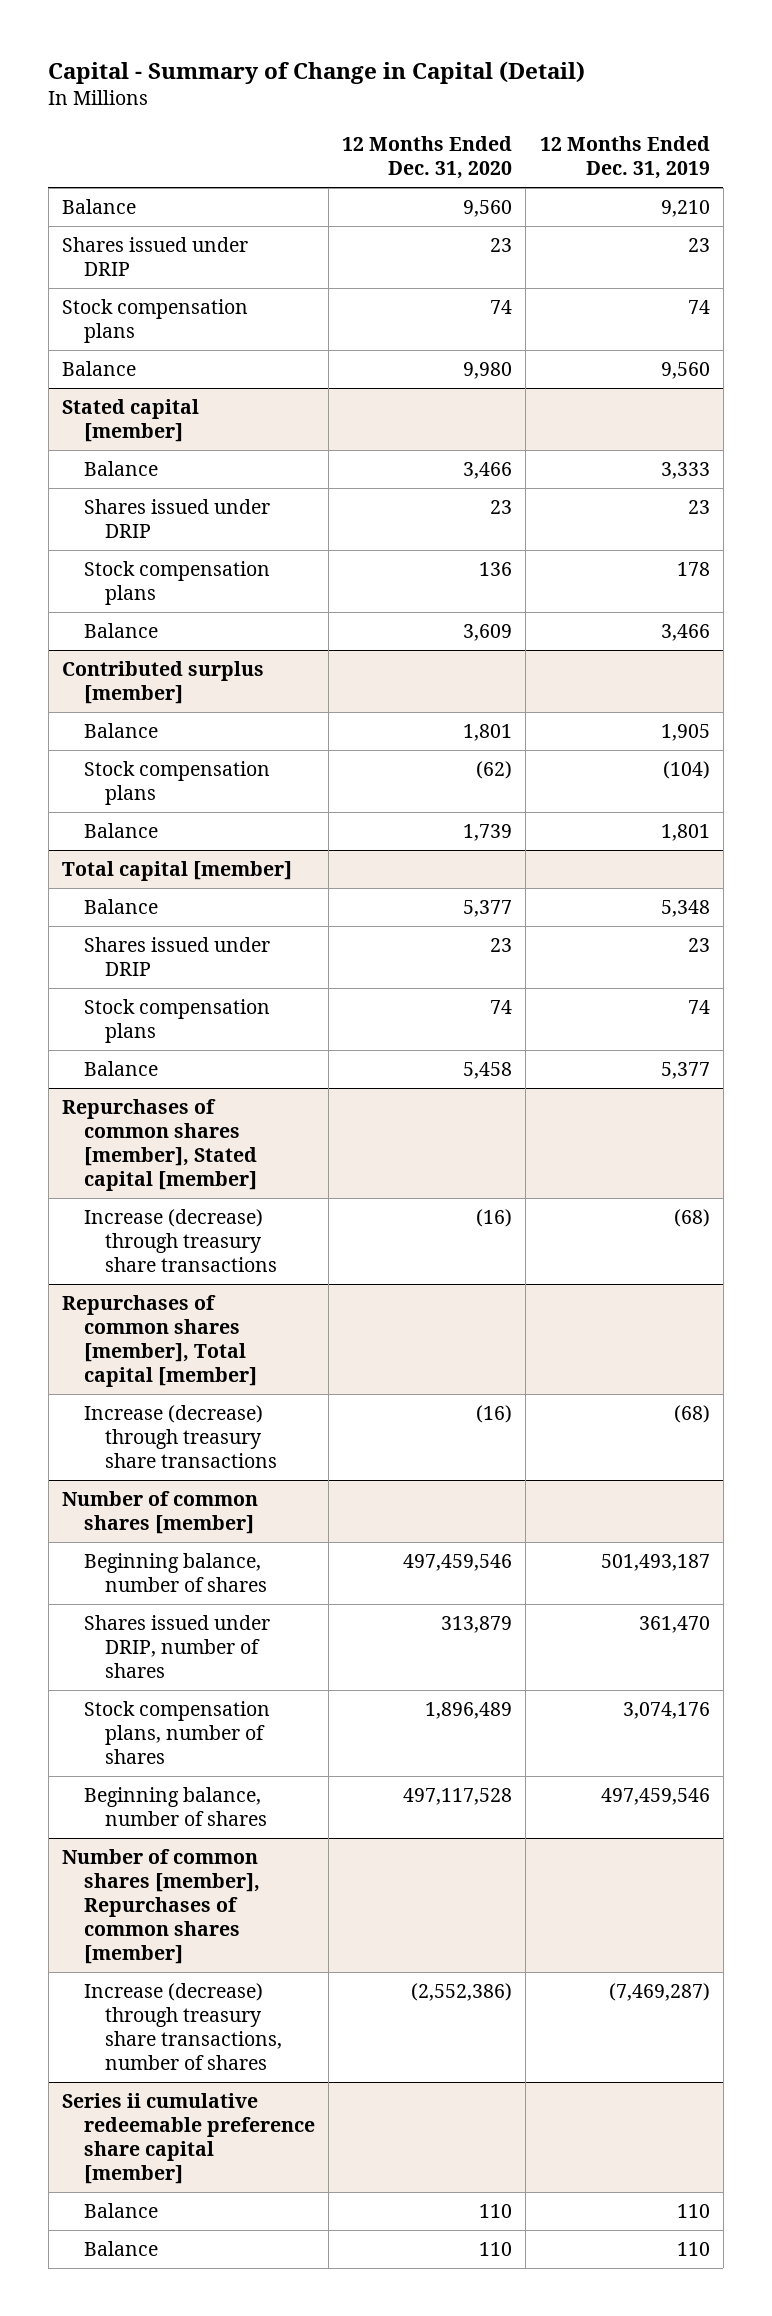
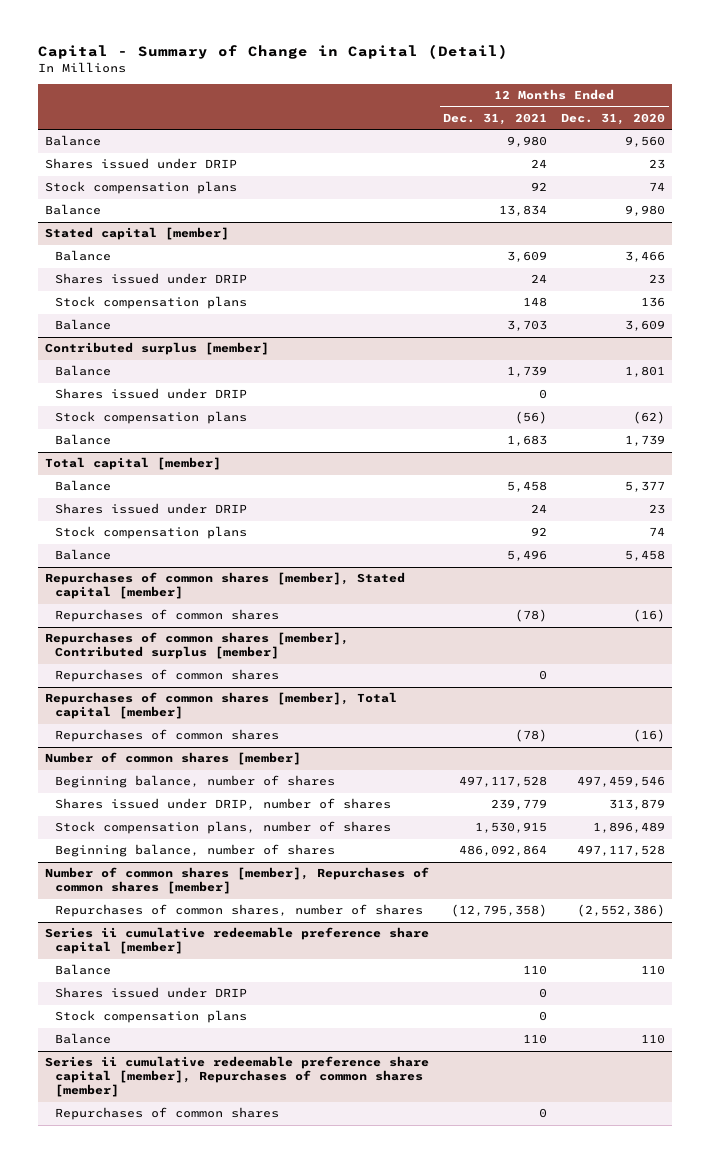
[539,135,710,179] 12 Months Ended Dec. 31, 2019 -> none
none -> [443,112,548,125] Dec. 31, 2021
none -> [55,388,248,400] Shares issued under DRIP
[83,1209,278,1273] Increase (decrease) through treasury share transactions -> [55,609,280,623] Repurchases of common shares
none -> [45,632,350,660] Repurchases of common shares [member], Contributed surplus [member]
none -> [55,669,280,683] Repurchases of common shares
[83,1405,278,1469] Increase (decrease) through treasury share transactions -> [55,729,280,743] Repurchases of common shares
[83,1983,283,2071] Increase (decrease) through treasury share transactions, number of shares -> [55,904,424,918] Repurchases of common shares, number of shares
none -> [55,987,248,999] Shares issued under DRIP
none -> [55,1010,248,1024] Stock compensation plans
none -> [45,1056,430,1098] Series ii cumulative redeemable preference share capital [member], Repurchases of common shares [member]
none -> [55,1107,280,1121] Repurchases of common shares

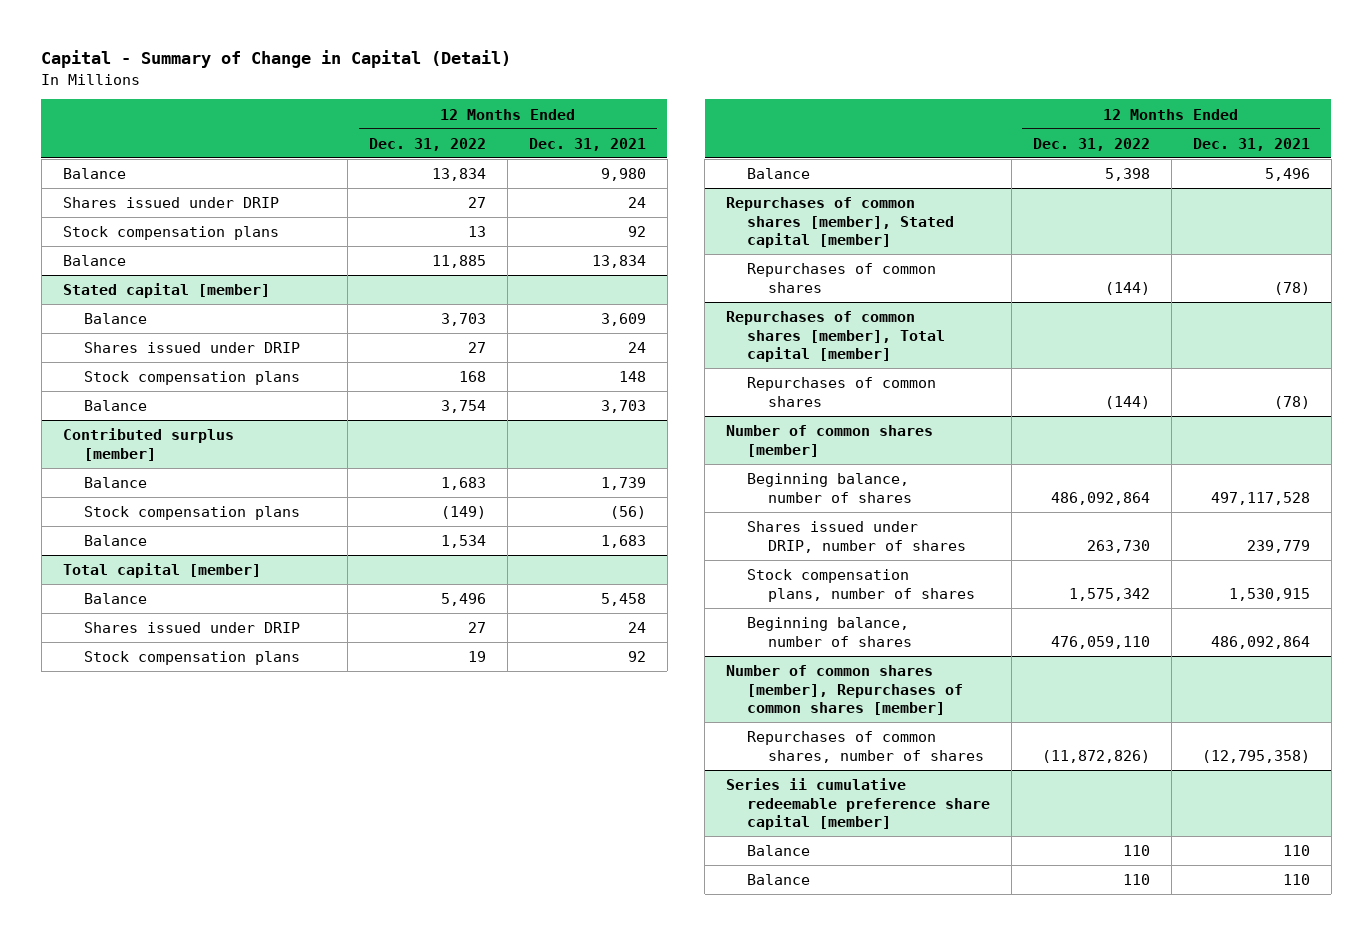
[561,112,666,125] Dec. 31, 2020 -> none
none -> [369,137,487,151] Dec. 31, 2022
[55,388,248,400] Shares issued under DRIP -> none
[45,632,350,660] Repurchases of common shares [member], Contributed surplus [member] -> none
[55,669,280,683] Repurchases of common shares -> none
[55,987,248,999] Shares issued under DRIP -> none
[55,1010,248,1024] Stock compensation plans -> none
[45,1056,430,1098] Series ii cumulative redeemable preference share capital [member], Repurchases of common shares [member] -> none
[55,1107,280,1121] Repurchases of common shares -> none

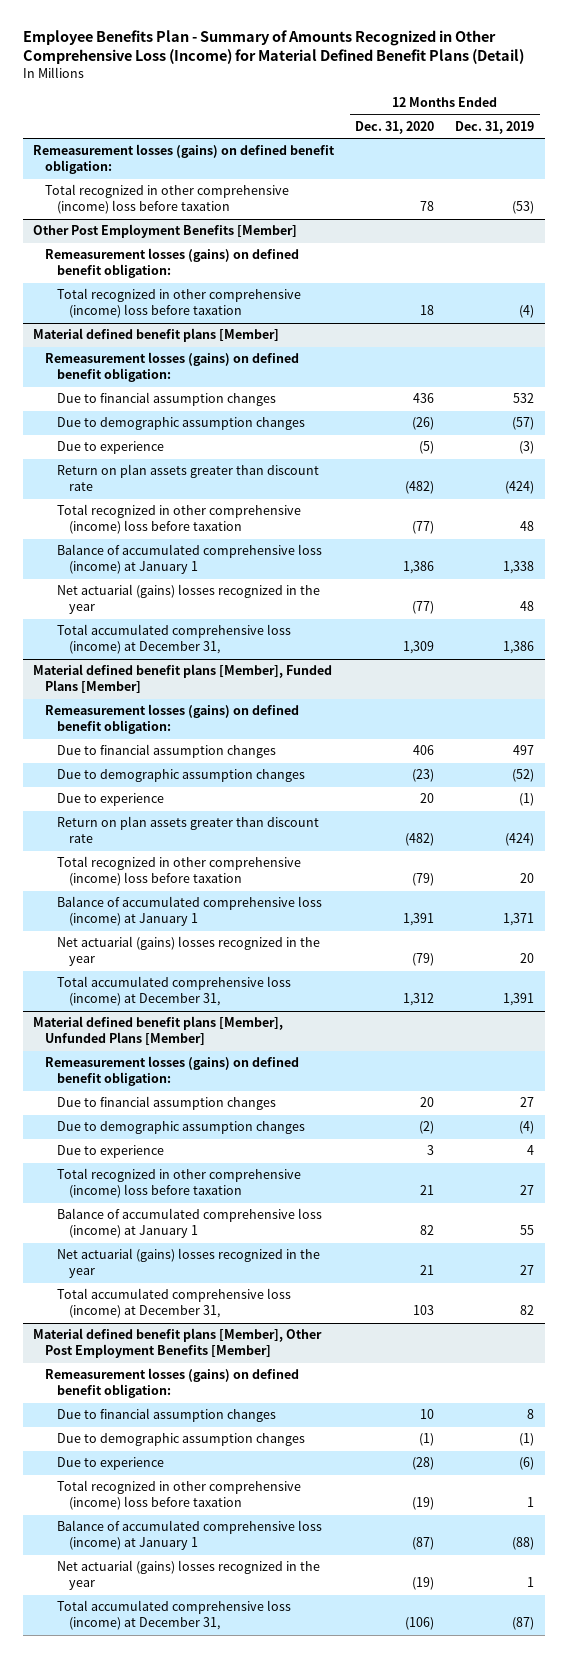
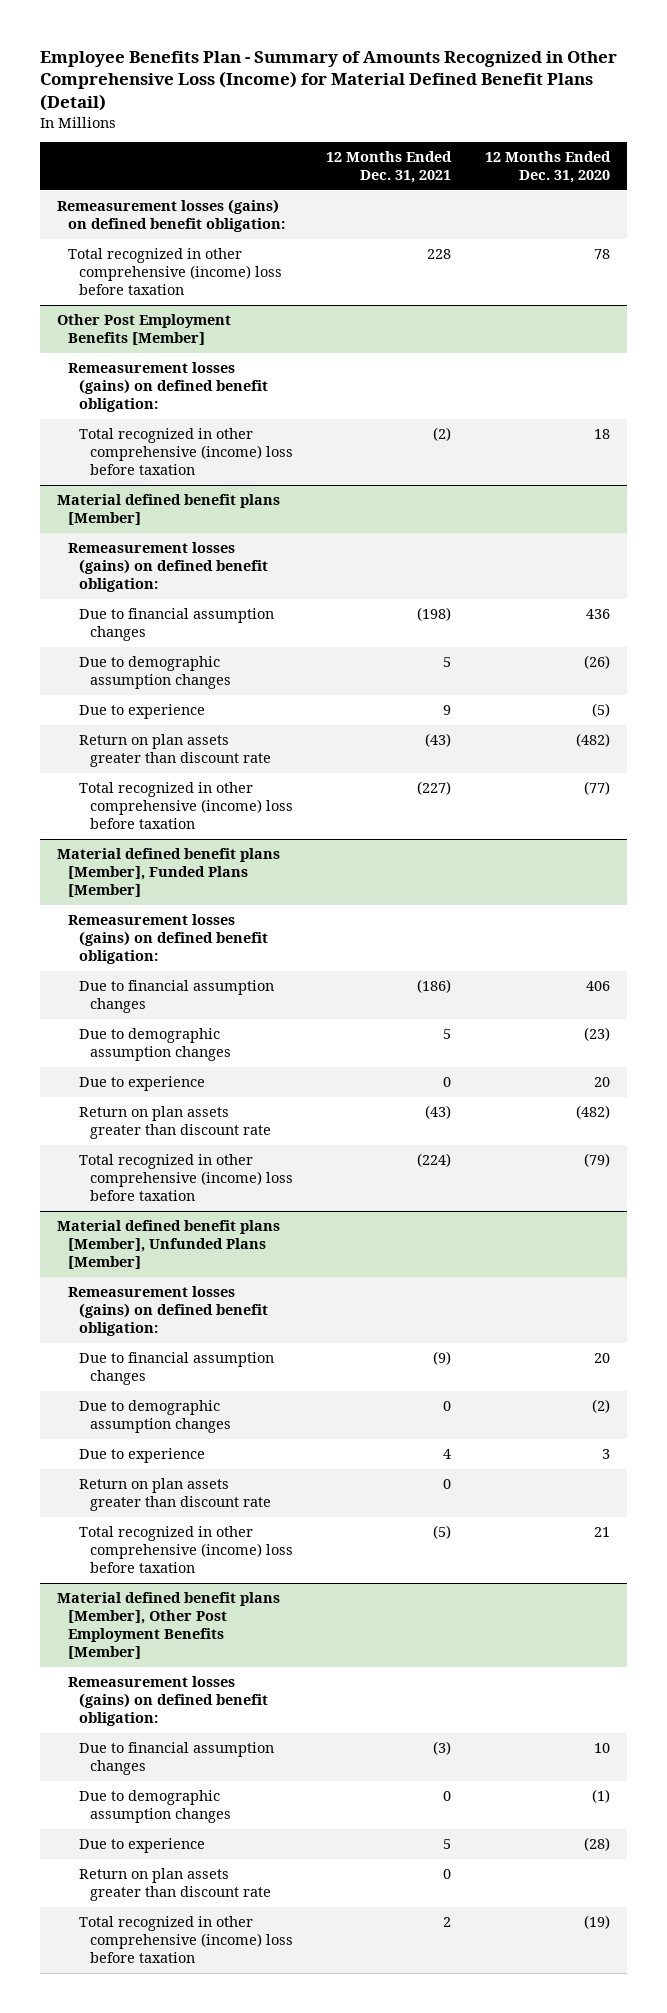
[455,120,535,134] Dec. 31, 2019 -> none
none -> [326,151,453,184] 12 Months Ended Dec. 31, 2021
[57,544,323,575] Balance of accumulated comprehensive loss (income) at January 1 -> none
[57,584,321,615] Net actuarial (gains) losses recognized in the year -> none
[57,624,292,655] Total accumulated comprehensive loss (income) at December 31, -> none
[57,896,323,927] Balance of accumulated comprehensive loss (income) at January 1 -> none
[57,936,321,967] Net actuarial (gains) losses recognized in the year -> none
[57,976,292,1007] Total accumulated comprehensive loss (income) at December 31, -> none
none -> [78,1478,271,1512] Return on plan assets greater than discount rate
[57,1208,323,1239] Balance of accumulated comprehensive loss (income) at January 1 -> none
[57,1248,321,1279] Net actuarial (gains) losses recognized in the year -> none
[57,1288,292,1319] Total accumulated comprehensive loss (income) at December 31, -> none
none -> [78,1868,271,1902] Return on plan assets greater than discount rate
[57,1520,323,1551] Balance of accumulated comprehensive loss (income) at January 1 -> none
[57,1560,321,1591] Net actuarial (gains) losses recognized in the year -> none
[57,1600,292,1631] Total accumulated comprehensive loss (income) at December 31, -> none

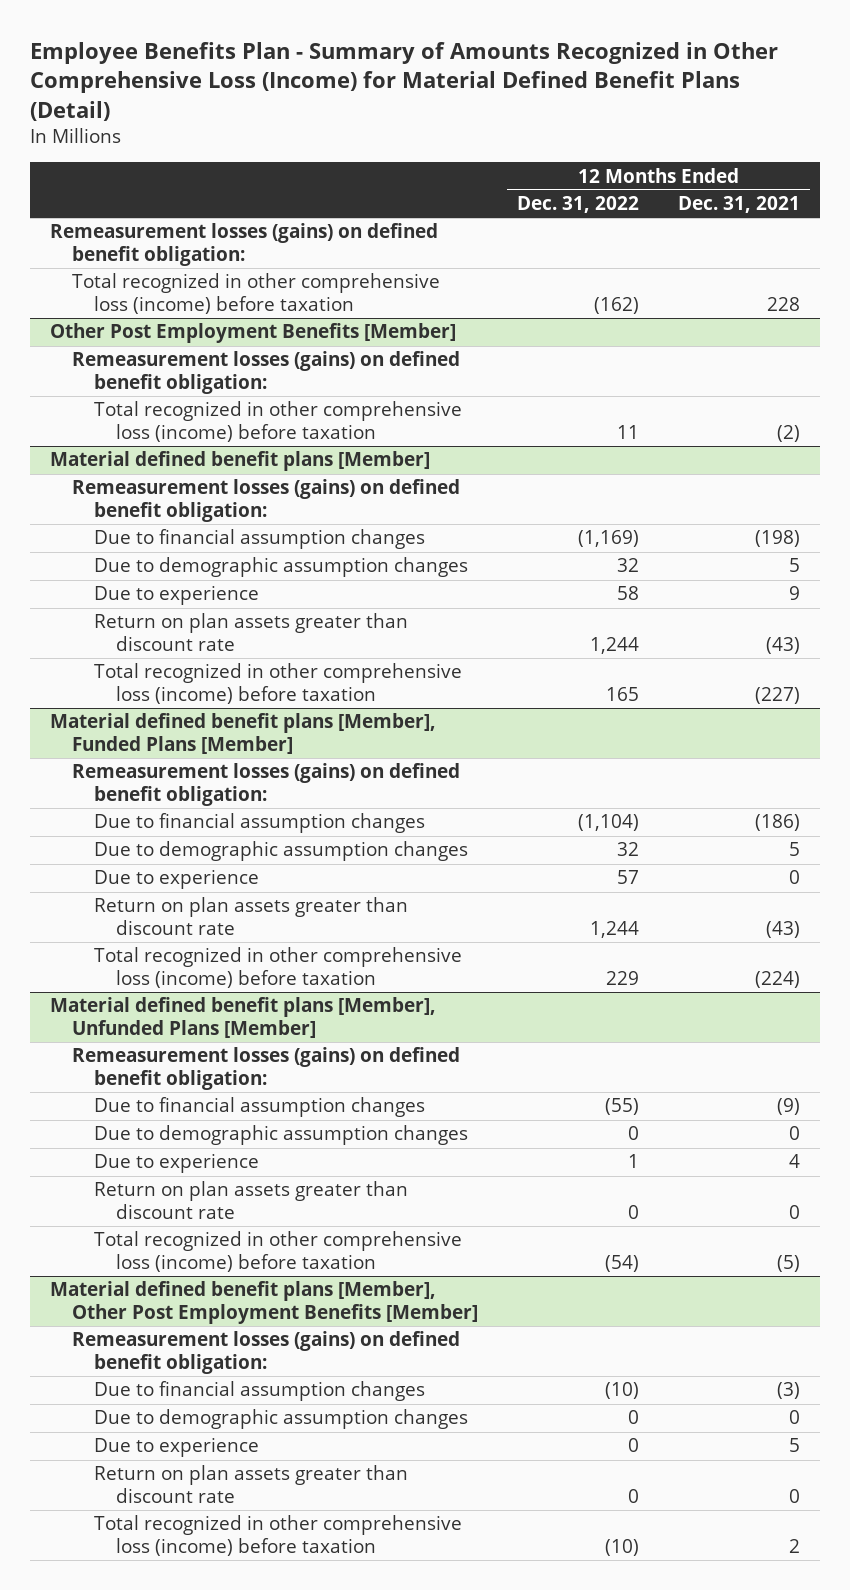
[484,151,611,184] 12 Months Ended Dec. 31, 2020 -> none
none -> [517,196,640,214] Dec. 31, 2022
[67,248,282,296] Total recognized in other comprehensive (income) loss before taxation -> [71,273,440,314] Total recognized in other comprehensive loss (income) before taxation
[78,428,293,476] Total recognized in other comprehensive (income) loss before taxation -> [94,401,463,442] Total recognized in other comprehensive loss (income) before taxation
[78,782,293,830] Total recognized in other comprehensive (income) loss before taxation -> [94,663,463,704] Total recognized in other comprehensive loss (income) before taxation
[78,1154,293,1202] Total recognized in other comprehensive (income) loss before taxation -> [94,947,463,988] Total recognized in other comprehensive loss (income) before taxation
[78,1526,293,1574] Total recognized in other comprehensive (income) loss before taxation -> [94,1231,463,1272] Total recognized in other comprehensive loss (income) before taxation
[78,1916,293,1964] Total recognized in other comprehensive (income) loss before taxation -> [94,1515,463,1556] Total recognized in other comprehensive loss (income) before taxation

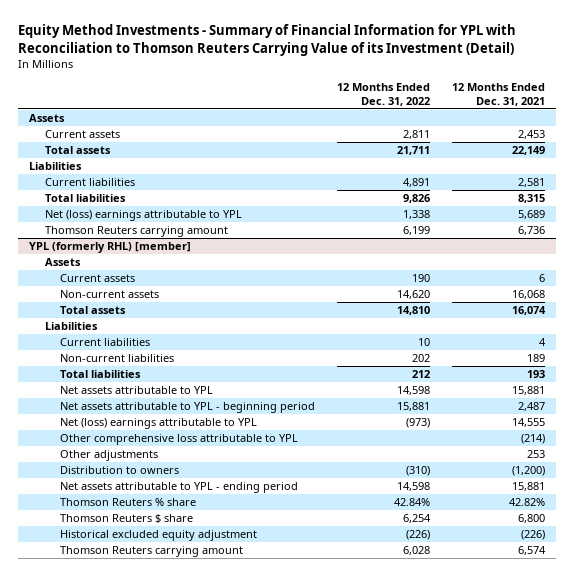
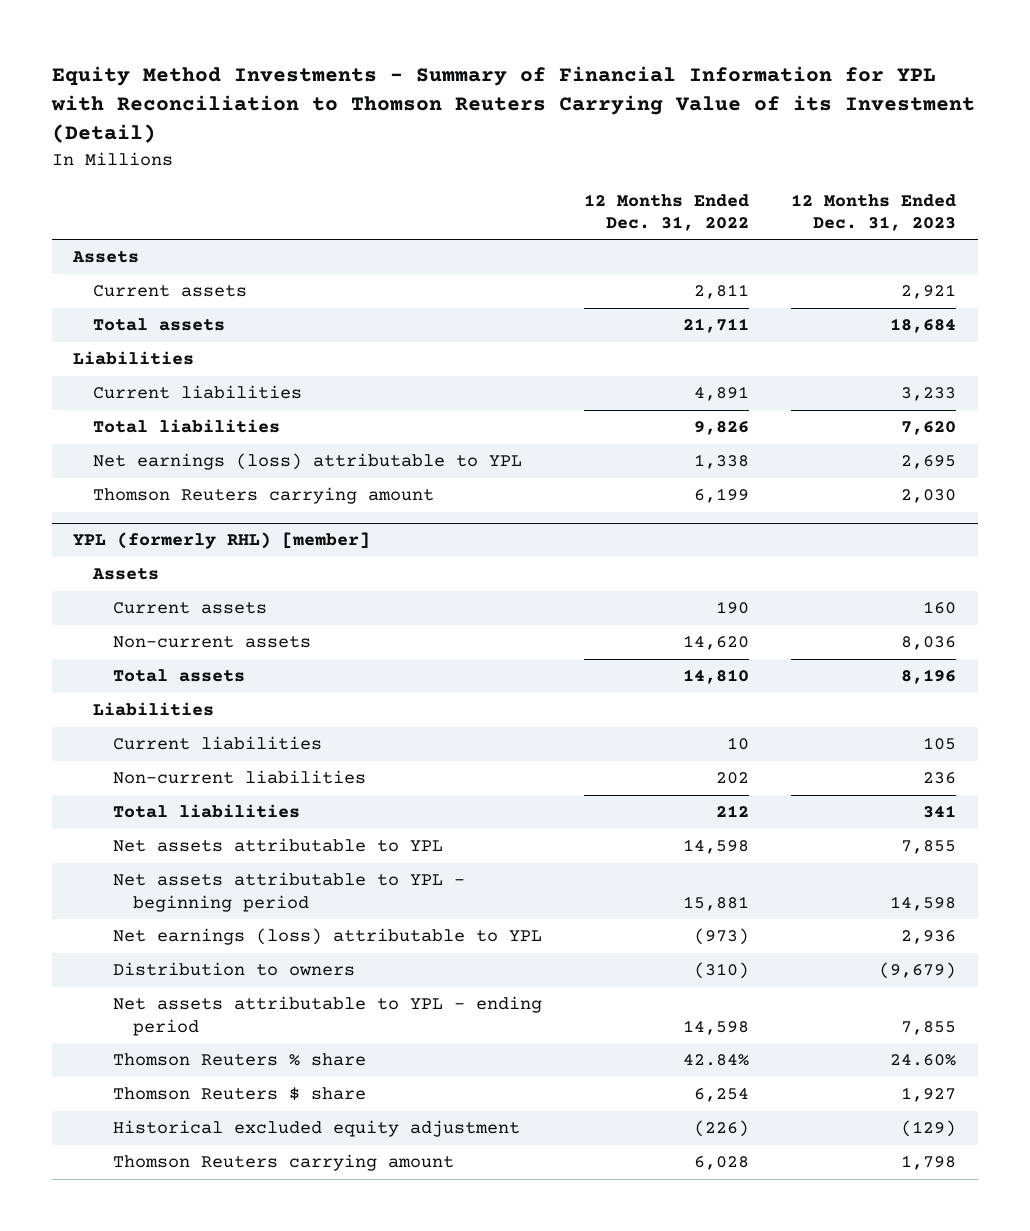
[451,83,545,106] 12 Months Ended Dec. 31, 2021 -> none
none -> [791,193,957,231] 12 Months Ended Dec. 31, 2023
[44,210,242,222] Net (loss) earnings attributable to YPL -> [93,453,523,471] Net earnings (loss) attributable to YPL
[60,434,299,446] Other comprehensive loss attributable to YPL -> none
[60,450,159,462] Other adjustments -> none
[60,418,258,430] Net (loss) earnings attributable to YPL -> [113,928,543,946] Net earnings (loss) attributable to YPL

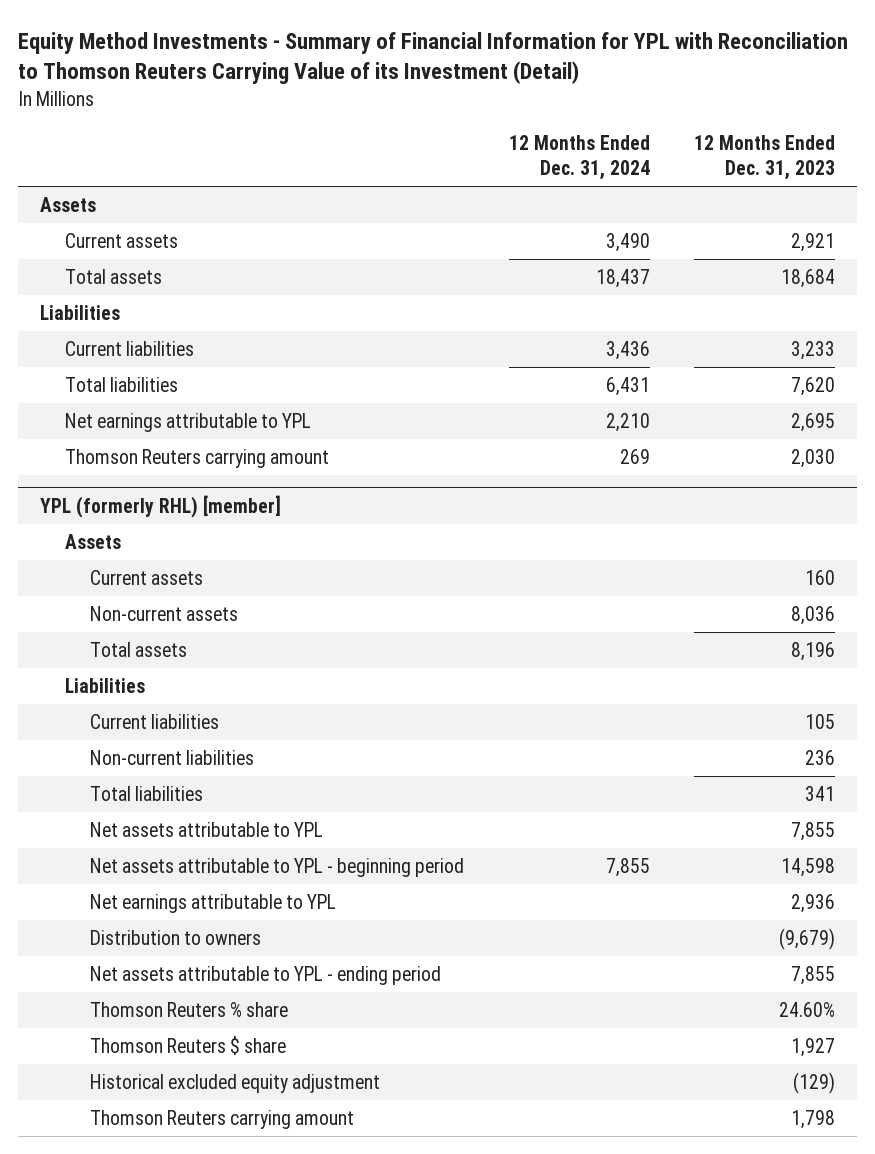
[584,193,750,231] 12 Months Ended Dec. 31, 2022 -> none
none -> [508,135,650,181] 12 Months Ended Dec. 31, 2024
[93,453,523,471] Net earnings (loss) attributable to YPL -> [65,413,312,433] Net earnings attributable to YPL
[113,928,543,946] Net earnings (loss) attributable to YPL -> [90,894,337,914] Net earnings attributable to YPL

